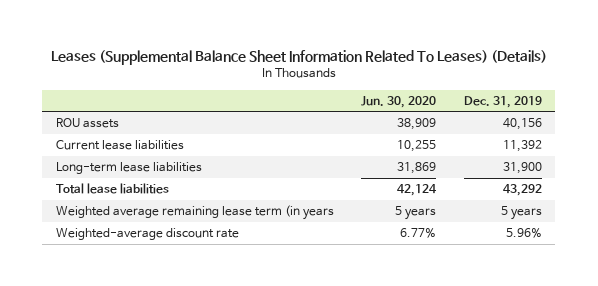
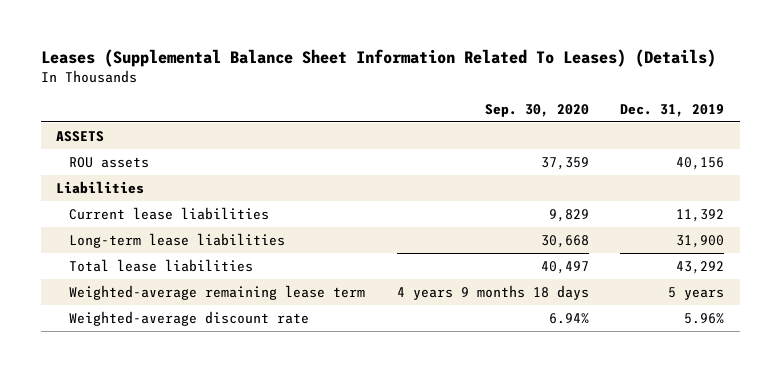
[361,95,437,108] Jun. 30, 2020 -> none
none -> [484,103,589,117] Sep. 30, 2020
none -> [56,130,105,142] ASSETS
none -> [56,180,145,194] Liabilities
[55,205,334,221] Weighted average remaining lease term (in years -> [68,284,365,300] Weighted-average remaining lease term

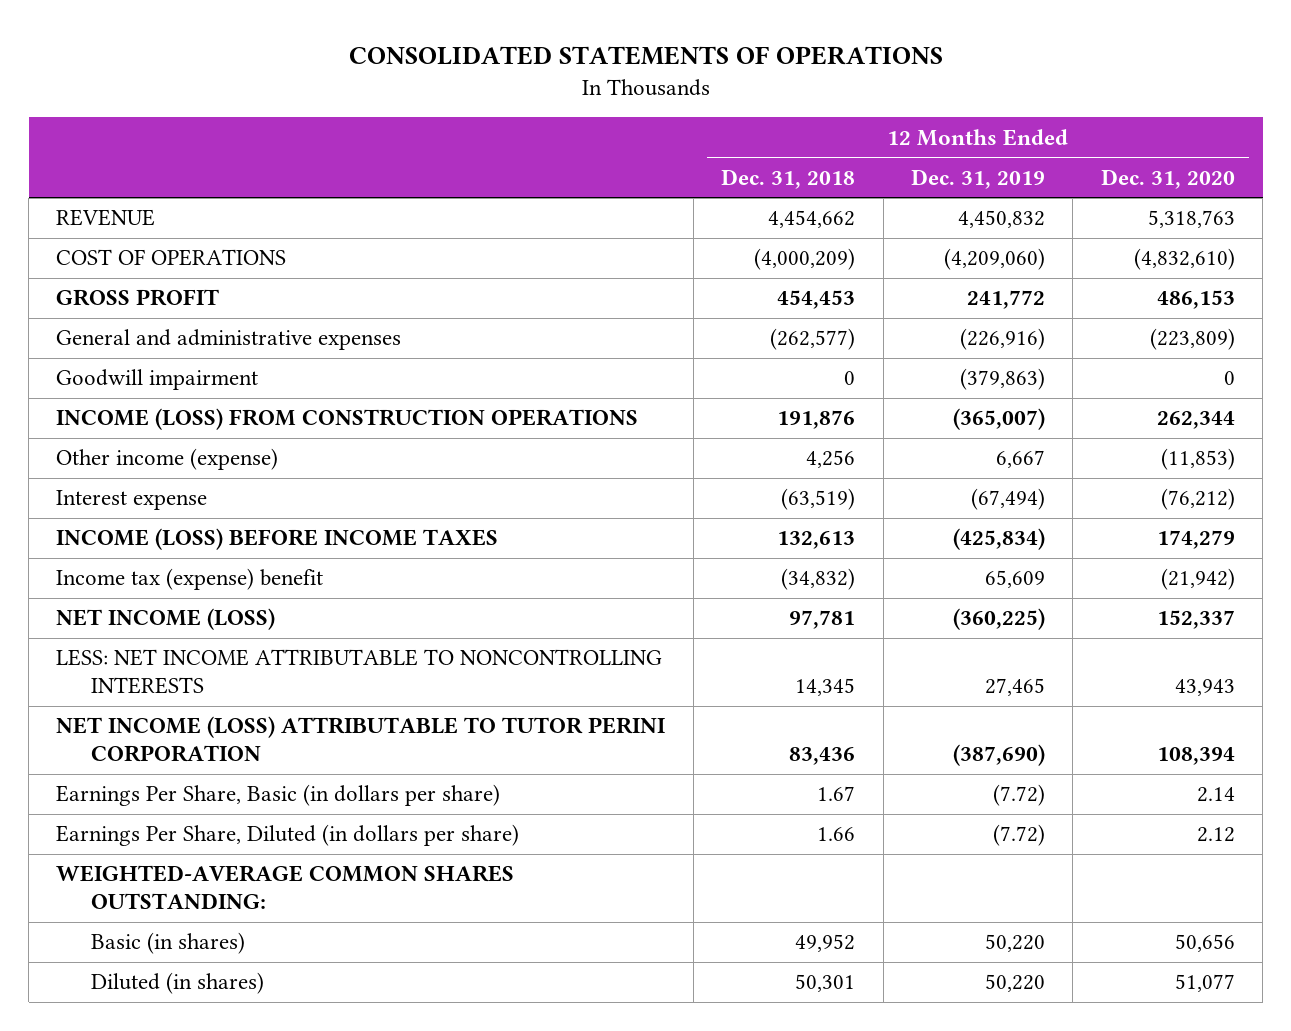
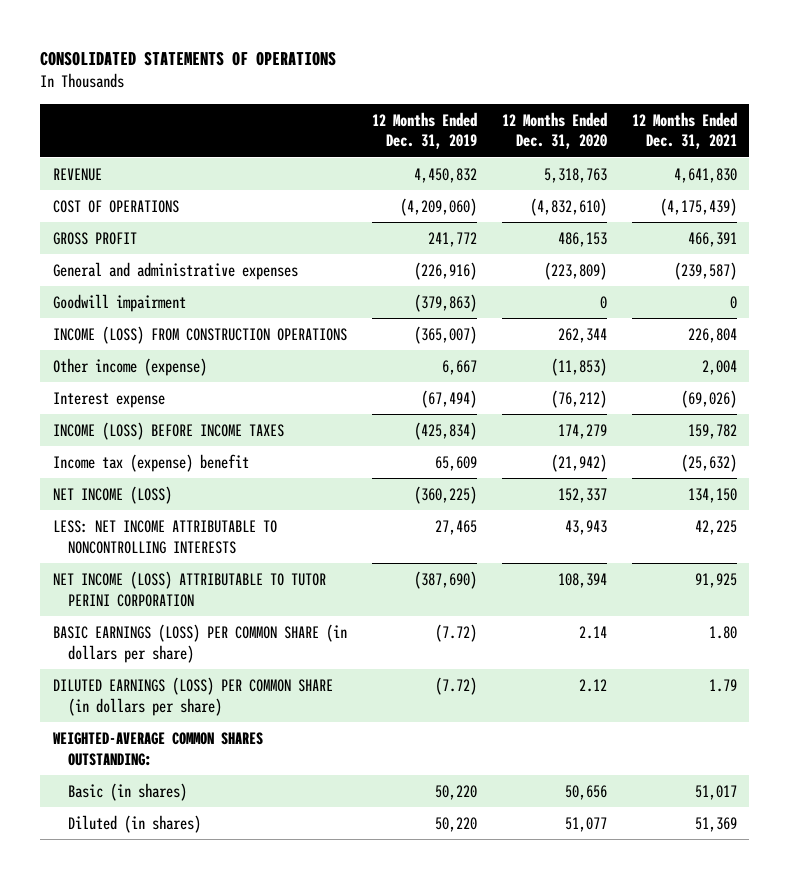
[721,168,856,189] Dec. 31, 2018 -> none
none -> [631,111,737,150] 12 Months Ended Dec. 31, 2021
[56,784,501,807] Earnings Per Share, Basic (in dollars per share) -> [52,623,347,663] BASIC EARNINGS (LOSS) PER COMMON SHARE (in dollars per share)
[56,824,520,847] Earnings Per Share, Diluted (in dollars per share) -> [52,676,333,716] DILUTED EARNINGS (LOSS) PER COMMON SHARE (in dollars per share)

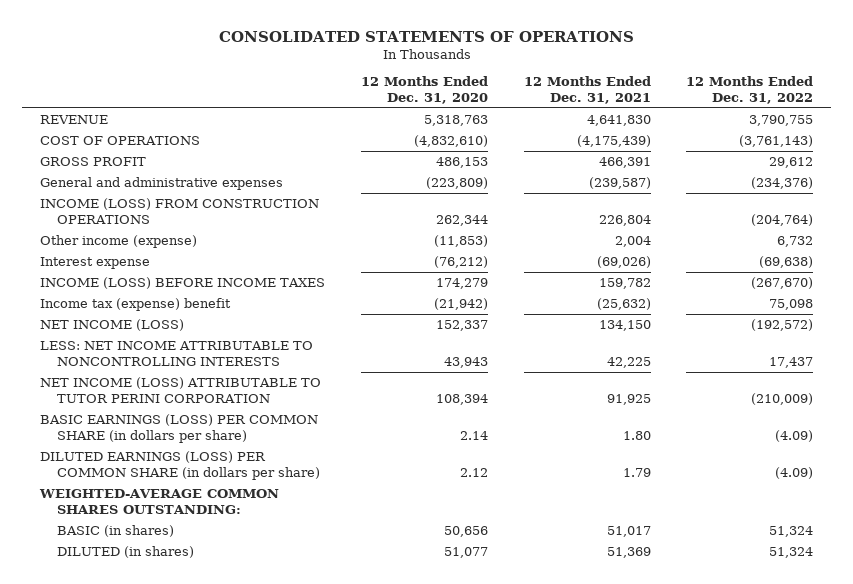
[371,111,477,150] 12 Months Ended Dec. 31, 2019 -> none
none -> [686,76,814,105] 12 Months Ended Dec. 31, 2022
[52,293,186,312] Goodwill impairment -> none
[68,782,188,801] Basic (in shares) -> [57,525,175,538] BASIC (in shares)
[68,814,202,833] Diluted (in shares) -> [57,546,195,559] DILUTED (in shares)

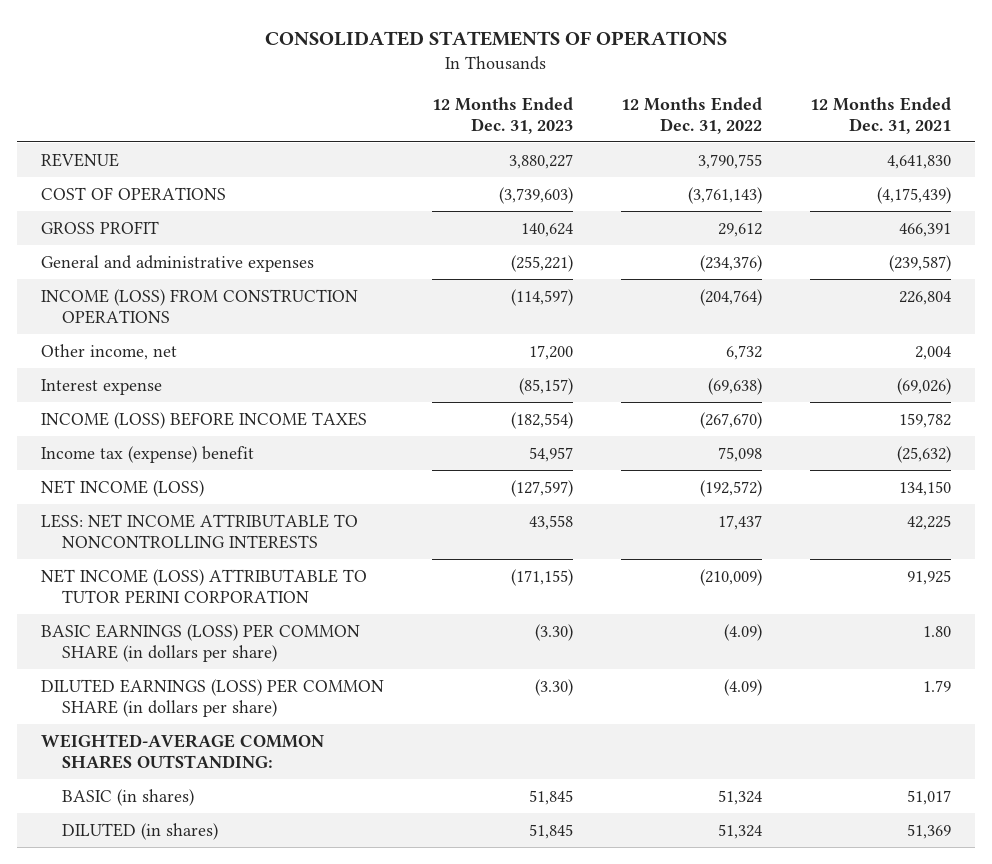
[360,76,488,105] 12 Months Ended Dec. 31, 2020 -> none
none -> [431,96,573,134] 12 Months Ended Dec. 31, 2023
[40,235,198,249] Other income (expense) -> [40,343,177,360] Other income, net

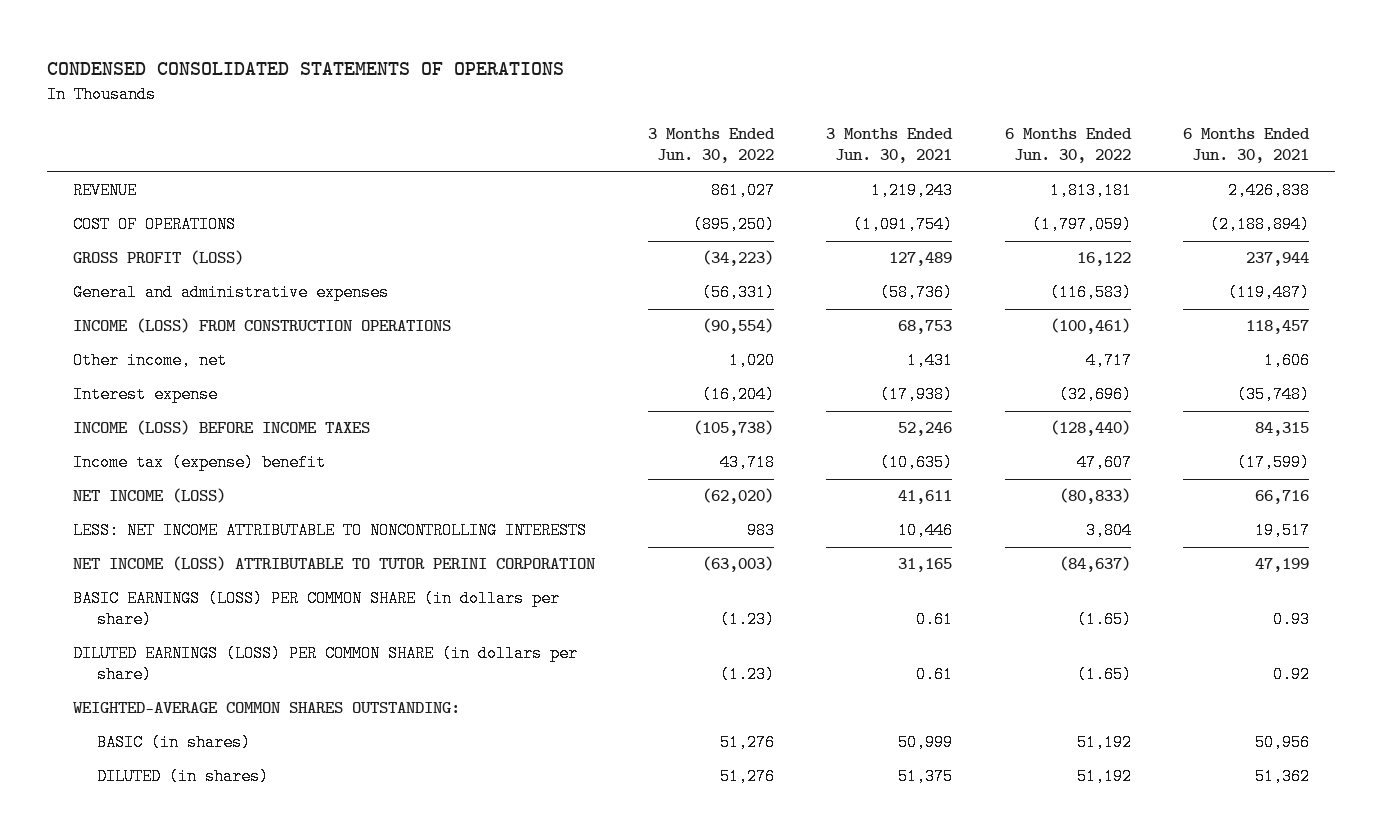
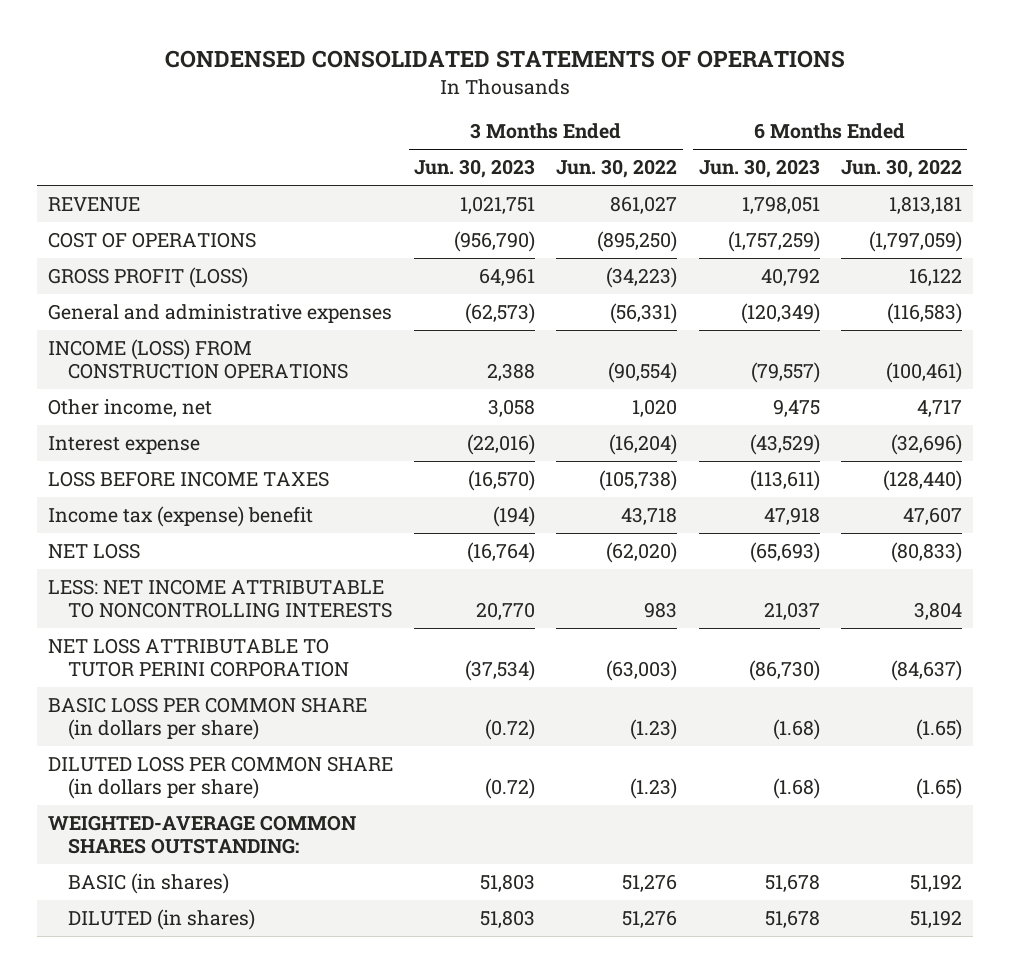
[826,128,954,164] 3 Months Ended Jun. 30, 2021 -> none
[1183,128,1311,164] 6 Months Ended Jun. 30, 2021 -> none
none -> [413,159,535,179] Jun. 30, 2023
none -> [698,159,820,179] Jun. 30, 2023
[73,420,371,436] INCOME (LOSS) BEFORE INCOME TAXES -> [47,471,329,488] LOSS BEFORE INCOME TAXES
[73,488,227,504] NET INCOME (LOSS) -> [47,543,140,560] NET LOSS
[73,556,597,572] NET INCOME (LOSS) ATTRIBUTABLE TO TUTOR PERINI CORPORATION -> [47,638,349,678] NET LOSS ATTRIBUTABLE TO TUTOR PERINI CORPORATION
[73,590,561,629] BASIC EARNINGS (LOSS) PER COMMON SHARE (in dollars per share) -> [47,697,367,741] BASIC LOSS PER COMMON SHARE (in dollars per share)
[73,645,579,684] DILUTED EARNINGS (LOSS) PER COMMON SHARE (in dollars per share) -> [47,756,393,800] DILUTED LOSS PER COMMON SHARE (in dollars per share)

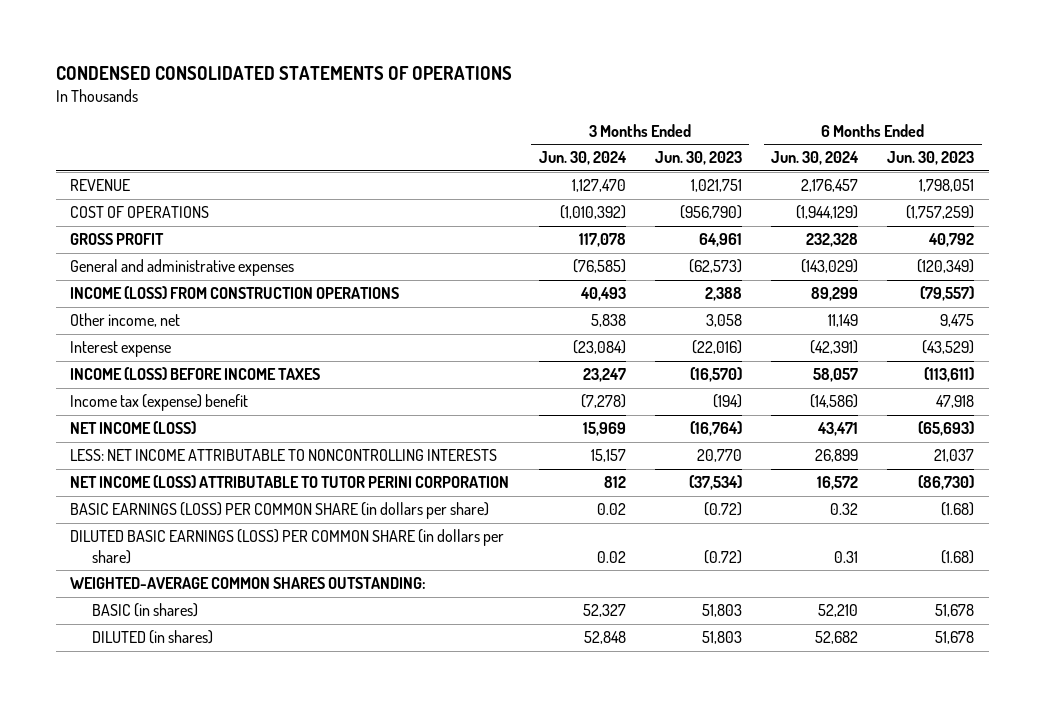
[556,159,678,179] Jun. 30, 2022 -> none
[840,159,962,179] Jun. 30, 2022 -> none
none -> [538,151,627,166] Jun. 30, 2024
none -> [771,151,860,166] Jun. 30, 2024
[47,267,248,289] GROSS PROFIT (LOSS) -> [70,233,165,246] GROSS PROFIT
[47,471,329,488] LOSS BEFORE INCOME TAXES -> [70,367,321,381] INCOME (LOSS) BEFORE INCOME TAXES
[47,543,140,560] NET LOSS -> [70,421,197,435] NET INCOME (LOSS)
[47,638,349,678] NET LOSS ATTRIBUTABLE TO TUTOR PERINI CORPORATION -> [70,475,510,489] NET INCOME (LOSS) ATTRIBUTABLE TO TUTOR PERINI CORPORATION
[47,697,367,741] BASIC LOSS PER COMMON SHARE (in dollars per share) -> [70,502,490,520] BASIC EARNINGS (LOSS) PER COMMON SHARE (in dollars per share)
[47,756,393,800] DILUTED LOSS PER COMMON SHARE (in dollars per share) -> [70,529,505,564] DILUTED BASIC EARNINGS (LOSS) PER COMMON SHARE (in dollars per share)

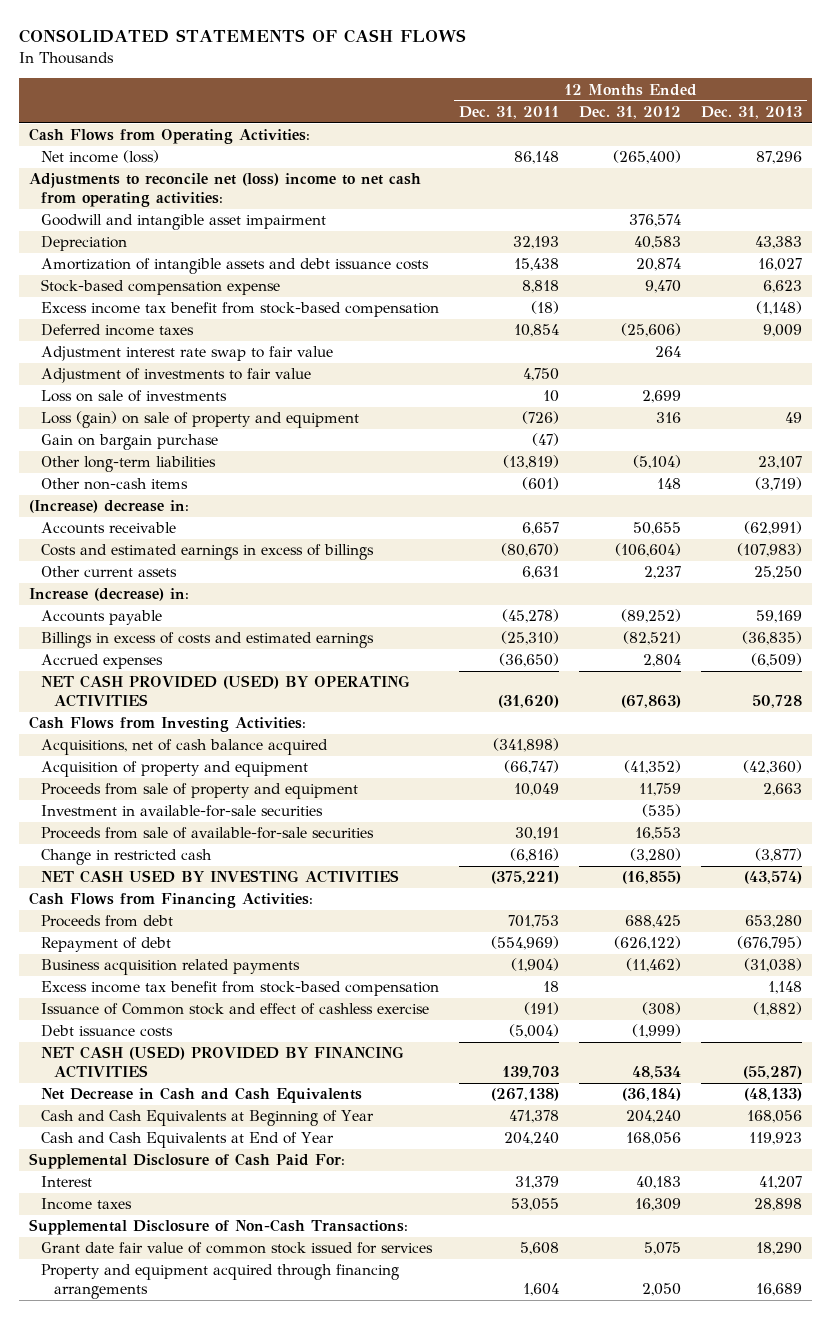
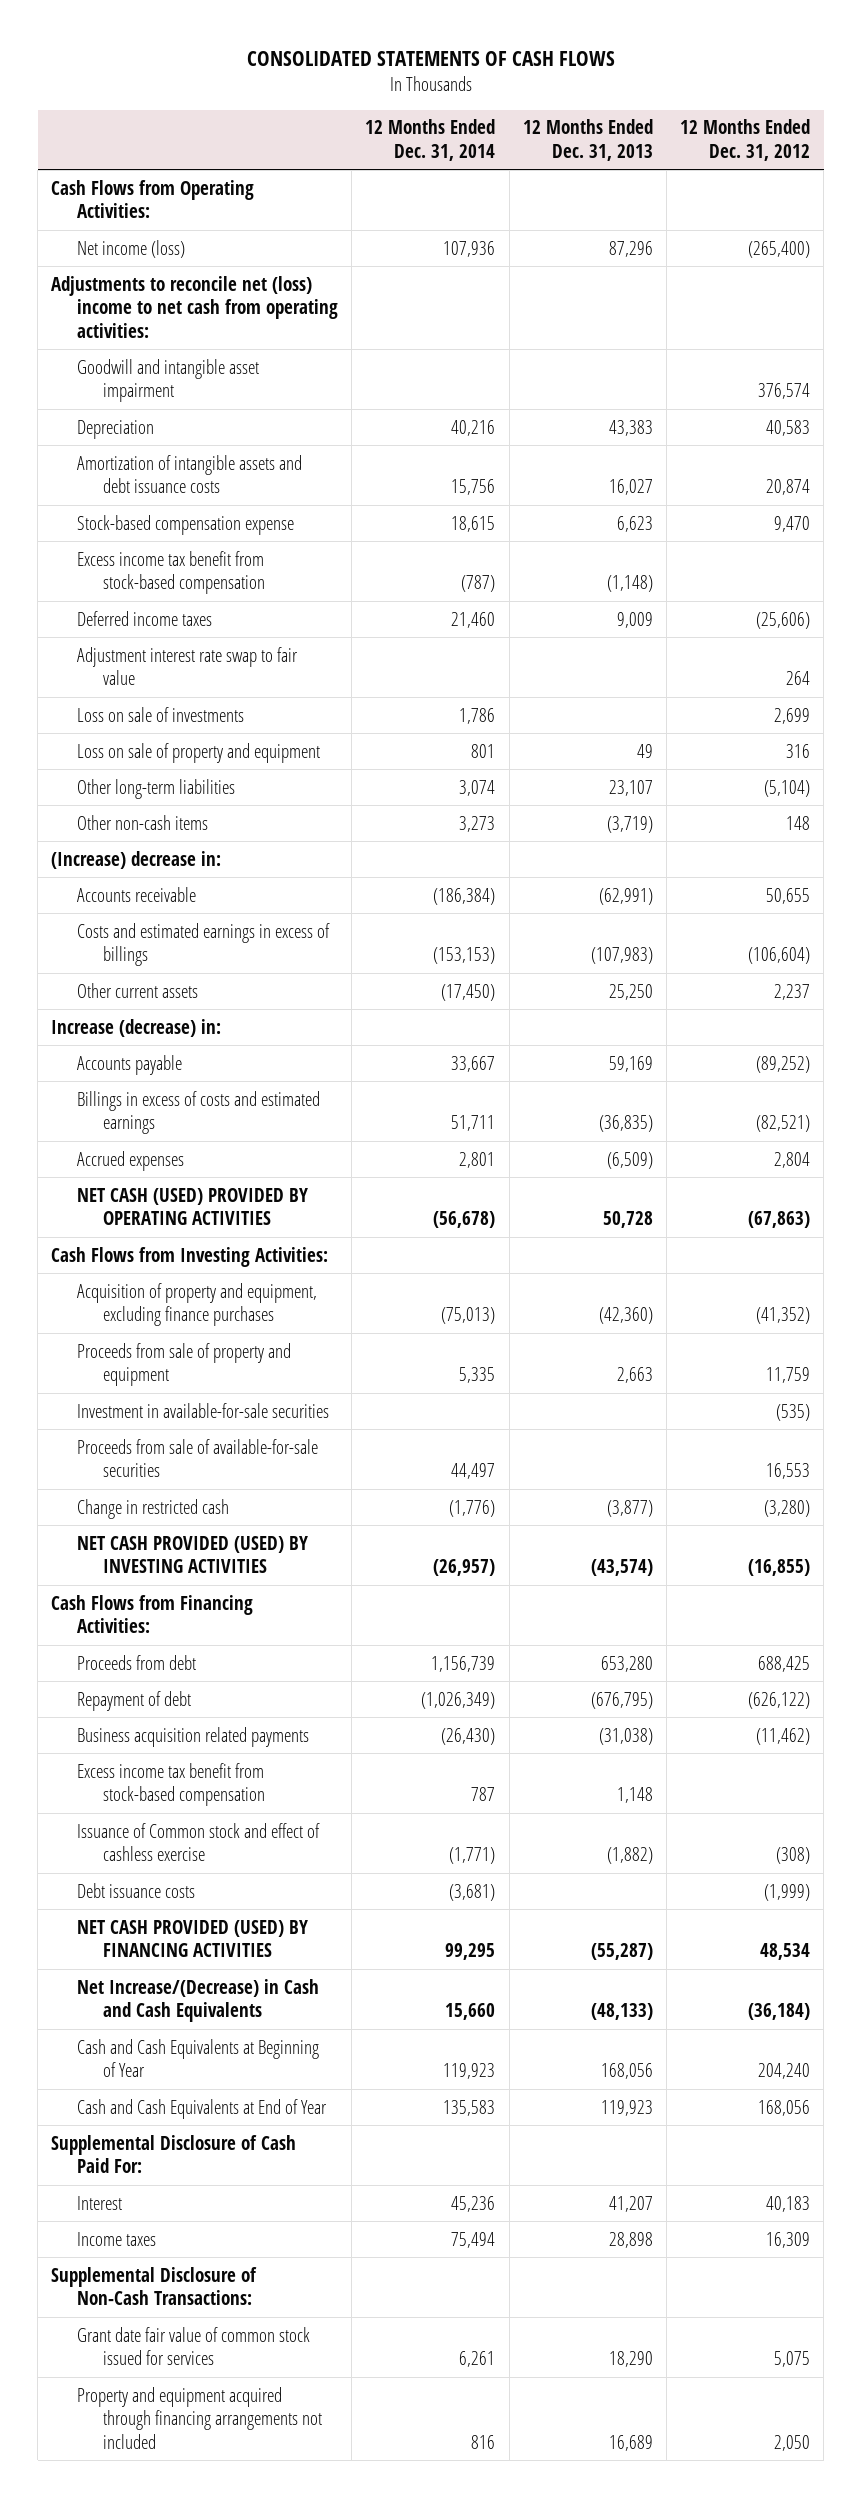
[459,106,560,120] Dec. 31, 2011 -> none
none -> [365,119,496,161] 12 Months Ended Dec. 31, 2014
[41,368,312,384] Adjustment of investments to fair value -> none
[41,434,219,451] Gain on bargain purchase -> none
[41,411,360,429] Loss (gain) on sale of property and equipment -> [77,742,321,763] Loss on sale of property and equipment
[41,675,411,707] NET CASH PROVIDED (USED) BY OPERATING ACTIVITIES -> [77,1187,309,1226] NET CASH (USED) PROVIDED BY OPERATING ACTIVITIES
[41,739,329,756] Acquisitions, net of cash balance acquired -> none
[41,761,309,778] Acquisition of property and equipment -> [77,1282,318,1327] Acquisition of property and equipment, excluding finance purchases
[41,870,400,884] NET CASH USED BY INVESTING ACTIVITIES -> [77,1535,309,1574] NET CASH PROVIDED (USED) BY INVESTING ACTIVITIES
[41,1046,405,1078] NET CASH (USED) PROVIDED BY FINANCING ACTIVITIES -> [77,1919,309,1958] NET CASH PROVIDED (USED) BY FINANCING ACTIVITIES
[41,1087,363,1104] Net Decrease in Cash and Cash Equivalents -> [77,1978,320,2023] Net Increase/(Decrease) in Cash and Cash Equivalents
[41,1264,400,1299] Property and equipment acquired through financing arrangements -> [77,2386,323,2449] Property and equipment acquired through financing arrangements not included

